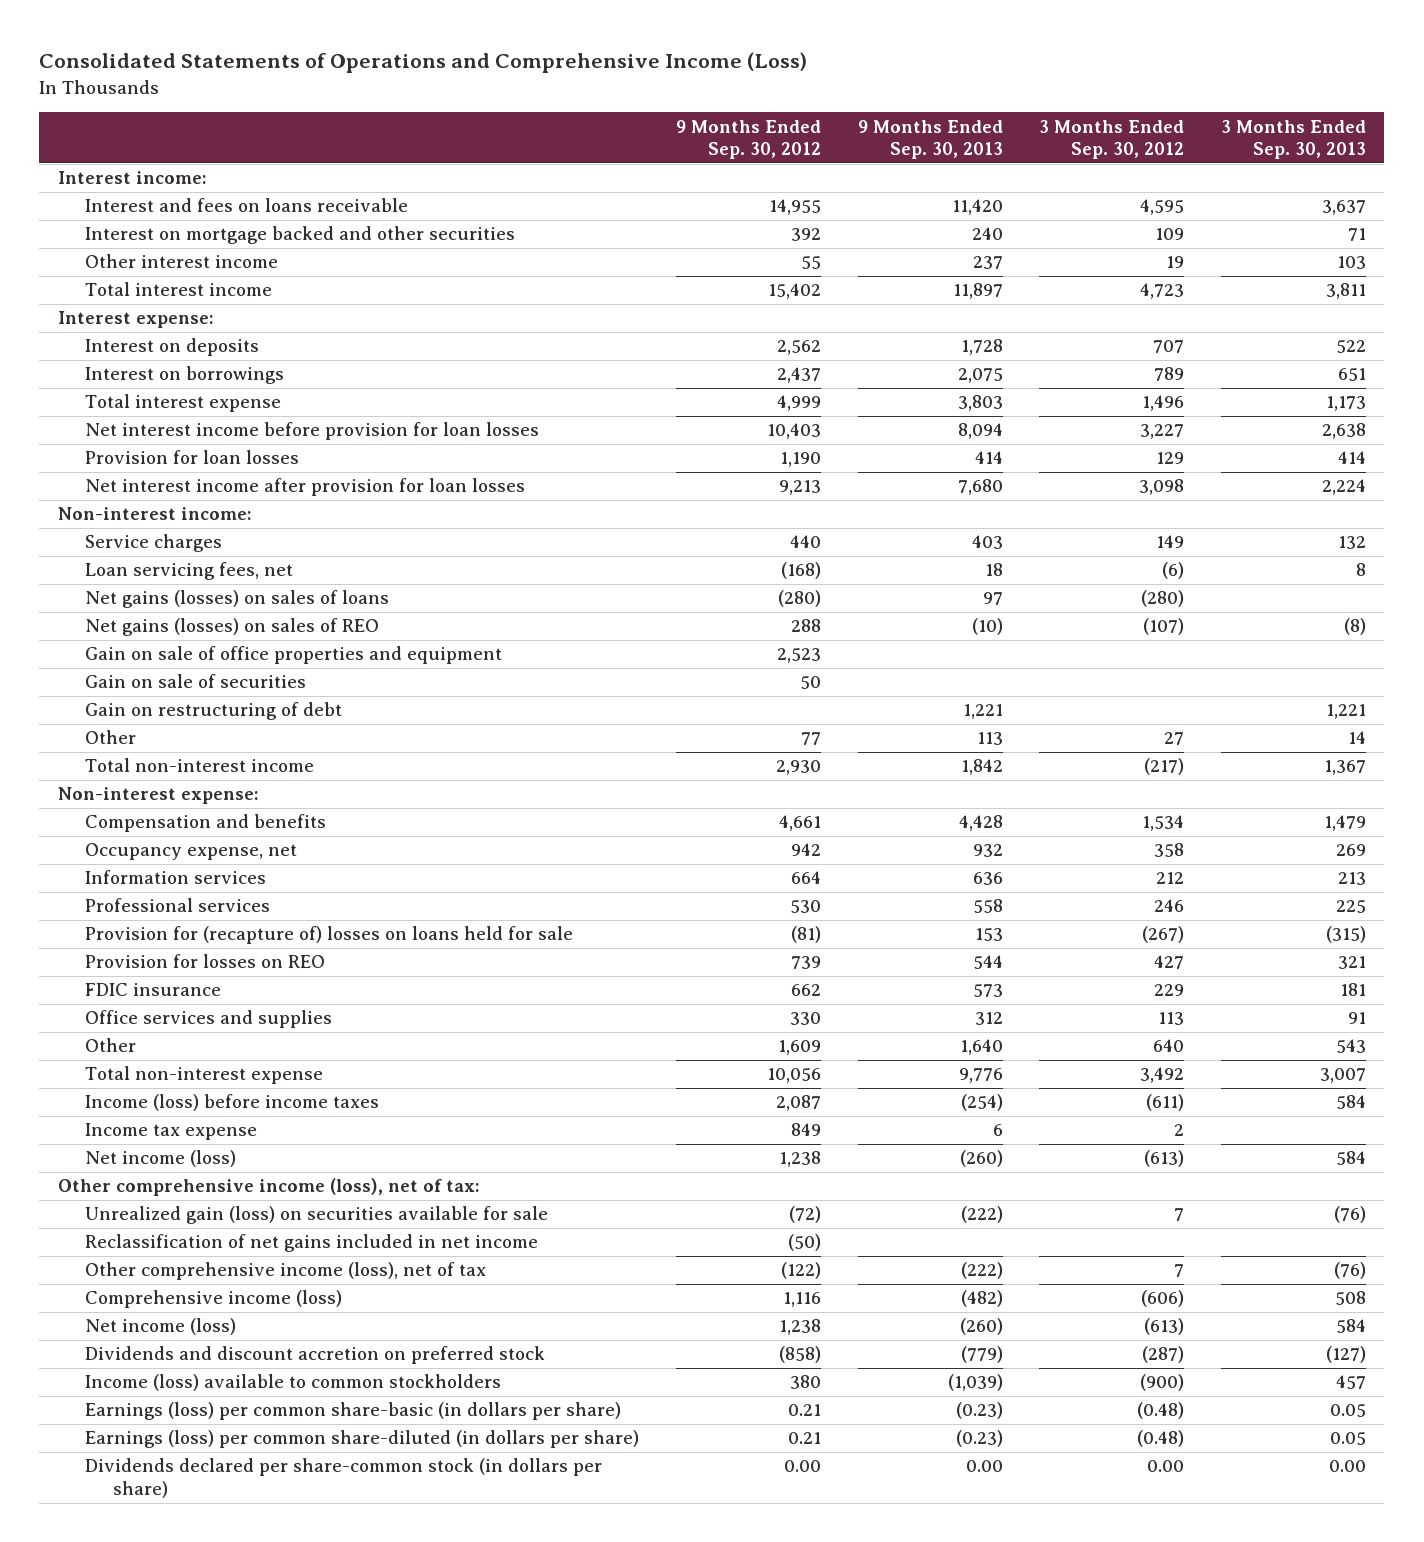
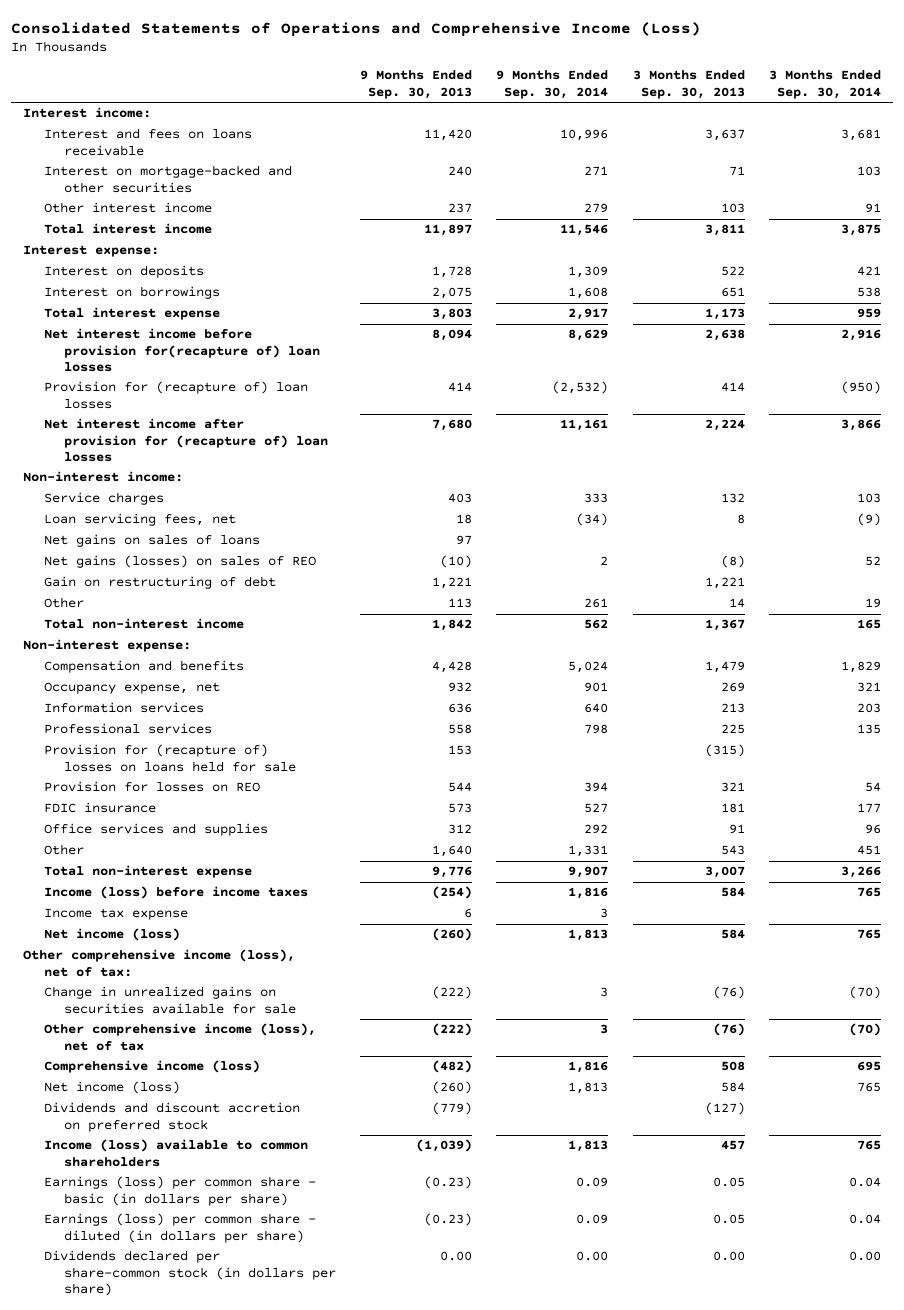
[676,119,822,160] 9 Months Ended Sep. 30, 2012 -> none
[1039,119,1185,160] 3 Months Ended Sep. 30, 2012 -> none
none -> [496,70,609,99] 9 Months Ended Sep. 30, 2014
none -> [768,70,881,99] 3 Months Ended Sep. 30, 2014
[85,226,516,245] Interest on mortgage backed and other securities -> [43,165,292,193] Interest on mortgage-backed and other securities
[85,422,540,441] Net interest income before provision for loan losses -> [43,328,320,373] Net interest income before provision for(recapture of) loan losses
[85,450,300,465] Provision for loan losses -> [43,381,308,409] Provision for (recapture of) loan losses
[85,478,526,497] Net interest income after provision for loan losses -> [43,418,328,463] Net interest income after provision for (recapture of) loan losses
[85,590,390,609] Net gains (losses) on sales of loans -> [43,534,260,548] Net gains on sales of loans
[85,646,503,665] Gain on sale of office properties and equipment -> none
[85,674,307,689] Gain on sale of securities -> none
[85,1234,539,1253] Reclassification of net gains included in net income -> none
[85,1206,549,1225] Unrealized gain (loss) on securities available for sale -> [43,986,296,1014] Change in unrealized gains on securities available for sale
[85,1374,502,1392] Income (loss) available to common stockholders -> [43,1139,308,1167] Income (loss) available to common shareholders
[85,1402,622,1421] Earnings (loss) per common share-basic (in dollars per share) -> [43,1176,316,1206] Earnings (loss) per common share - basic (in dollars per share)
[85,1430,640,1449] Earnings (loss) per common share-diluted (in dollars per share) -> [43,1213,316,1243] Earnings (loss) per common share - diluted (in dollars per share)

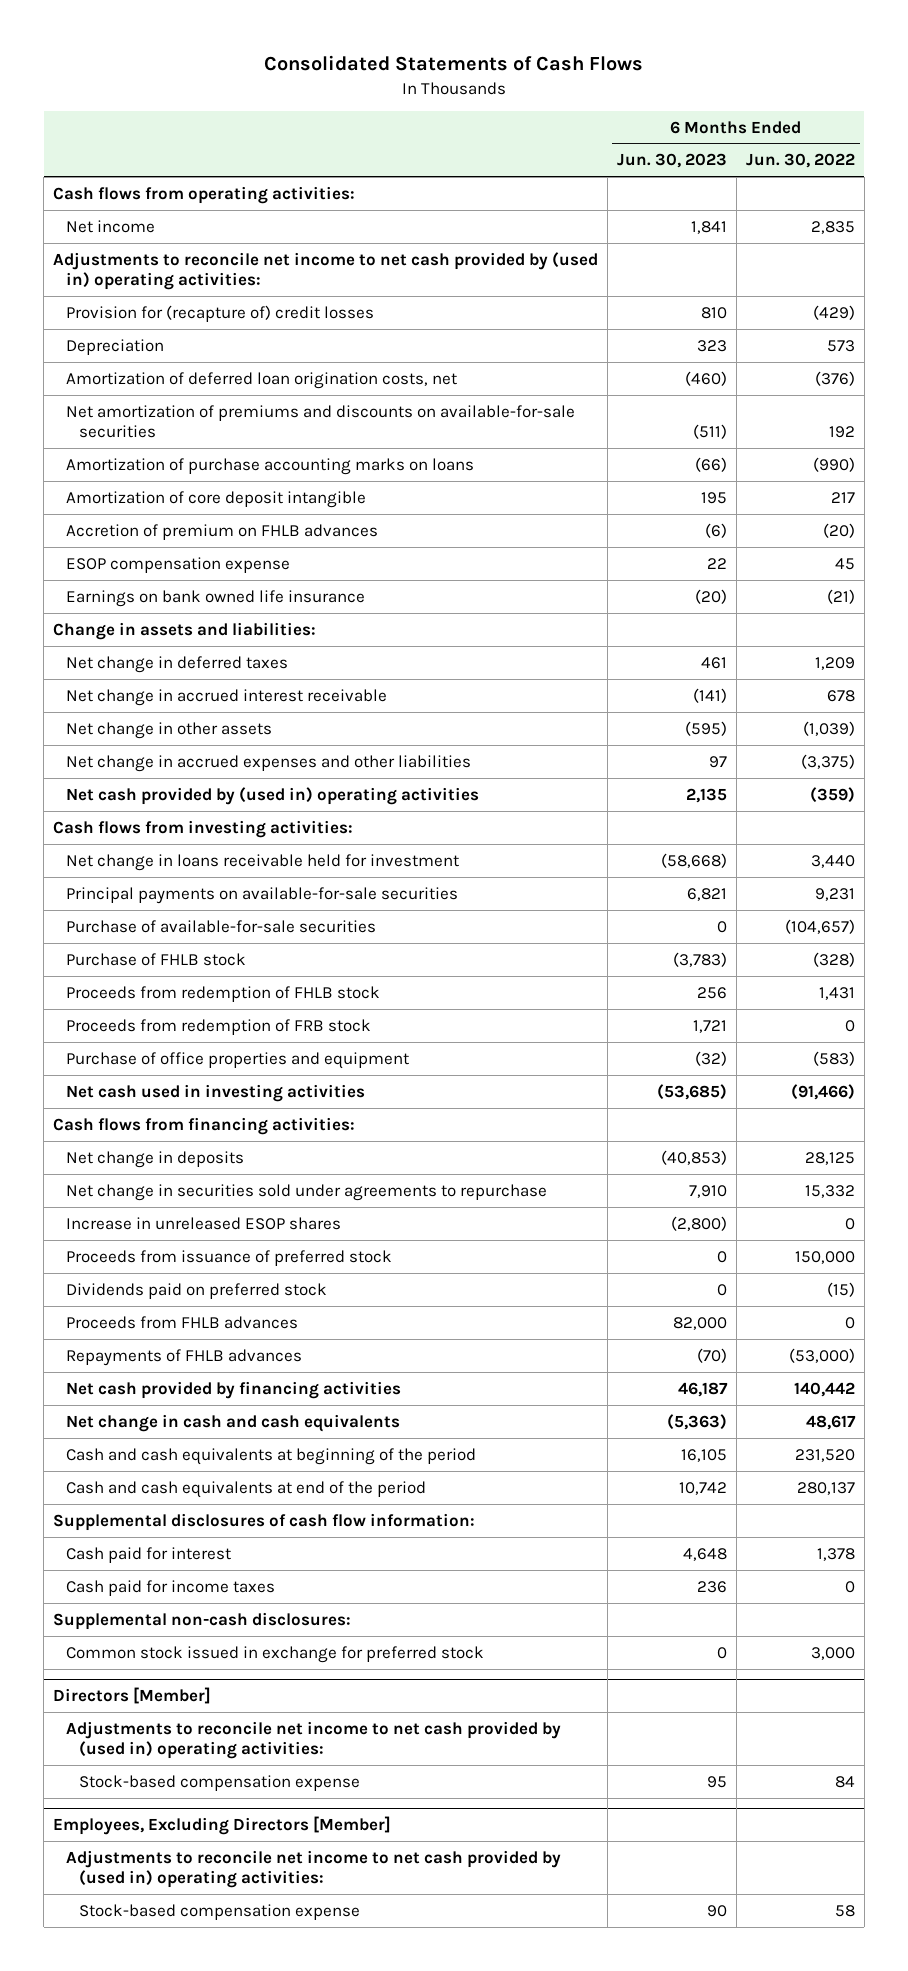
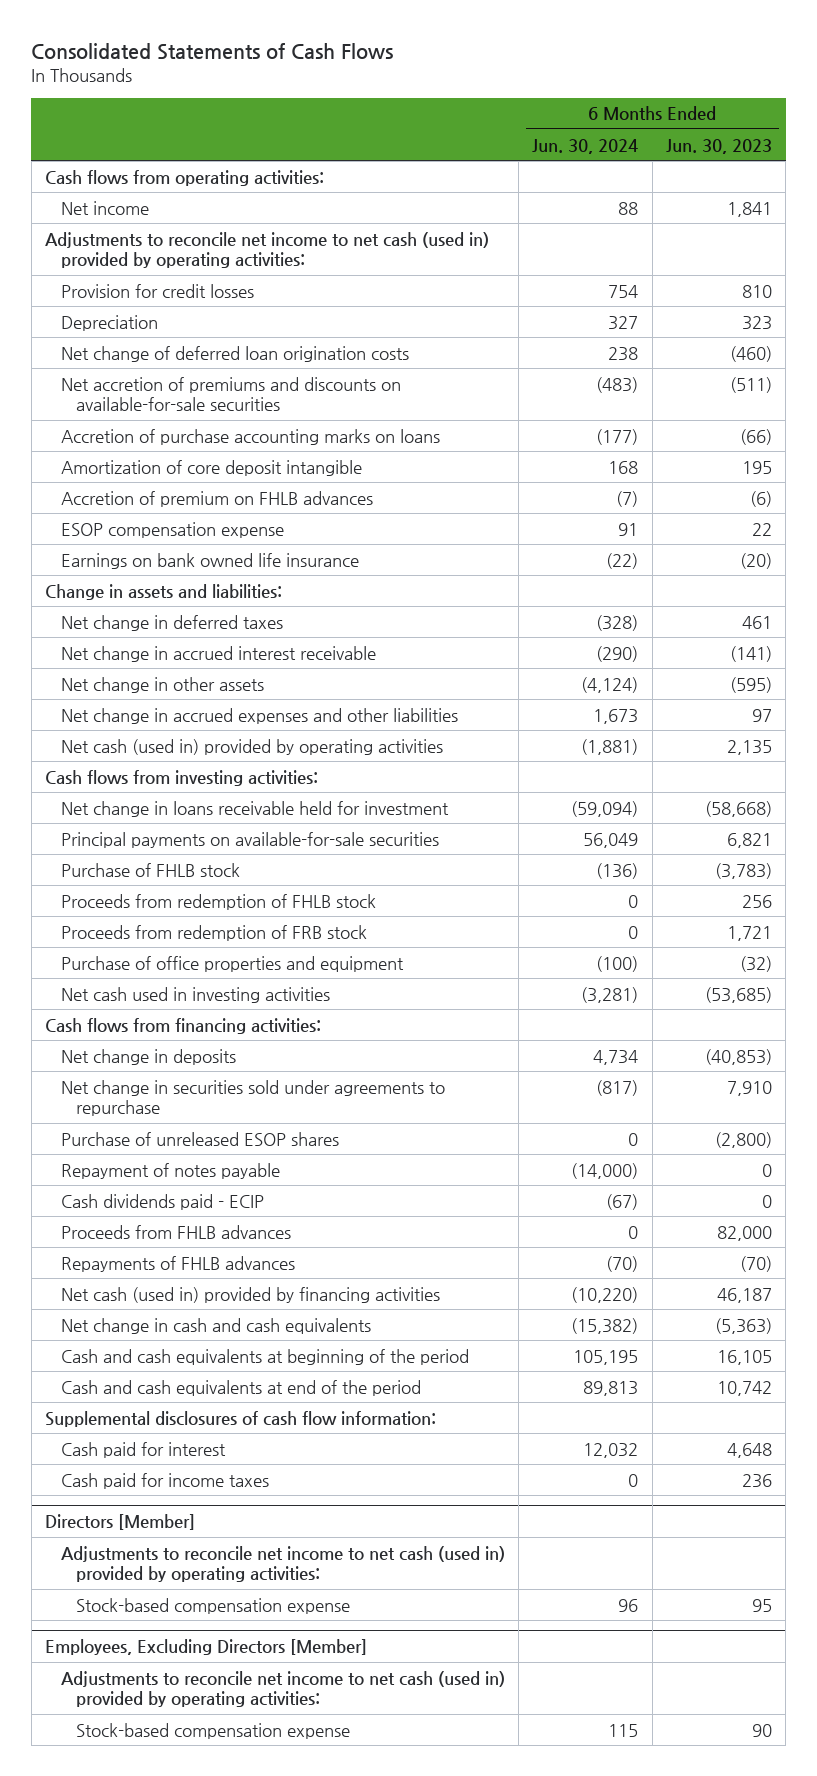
[745,153,855,169] Jun. 30, 2022 -> none
none -> [532,138,639,154] Jun. 30, 2024
[53,251,599,291] Adjustments to reconcile net income to net cash provided by (used in) operating activities: -> [45,231,490,268] Adjustments to reconcile net income to net cash (used in) provided by operating activities:
[66,304,375,322] Provision for (recapture of) credit losses -> [60,283,254,298] Provision for credit losses
[66,371,458,389] Amortization of deferred loan origination costs, net -> [60,345,409,362] Net change of deferred loan origination costs
[66,404,576,439] Net amortization of premiums and discounts on available-for-sale securities -> [60,376,401,411] Net accretion of premiums and discounts on available-for-sale securities
[66,457,475,475] Amortization of purchase accounting marks on loans -> [60,428,440,445] Accretion of purchase accounting marks on loans
[66,786,480,805] Net cash provided by (used in) operating activities -> [60,738,443,755] Net cash (used in) provided by operating activities
[66,919,377,933] Purchase of available-for-sale securities -> none
[66,1216,342,1230] Increase in unreleased ESOP shares -> none
[66,1249,393,1266] Proceeds from issuance of preferred stock -> none
[66,1282,328,1299] Dividends paid on preferred stock -> none
none -> [60,1131,339,1146] Purchase of unreleased ESOP shares
none -> [60,1162,280,1179] Repayment of notes payable
none -> [60,1193,264,1210] Cash dividends paid - ECIP
[66,1380,402,1399] Net cash provided by financing activities -> [60,1286,440,1303] Net cash (used in) provided by financing activities
[53,1611,352,1630] Supplemental non-cash disclosures: -> none
[66,1645,485,1663] Common stock issued in exchange for preferred stock -> none
[66,1720,562,1760] Adjustments to reconcile net income to net cash provided by (used in) operating activities: -> [60,1545,505,1582] Adjustments to reconcile net income to net cash (used in) provided by operating activities:
[66,1849,562,1889] Adjustments to reconcile net income to net cash provided by (used in) operating activities: -> [60,1670,505,1707] Adjustments to reconcile net income to net cash (used in) provided by operating activities:

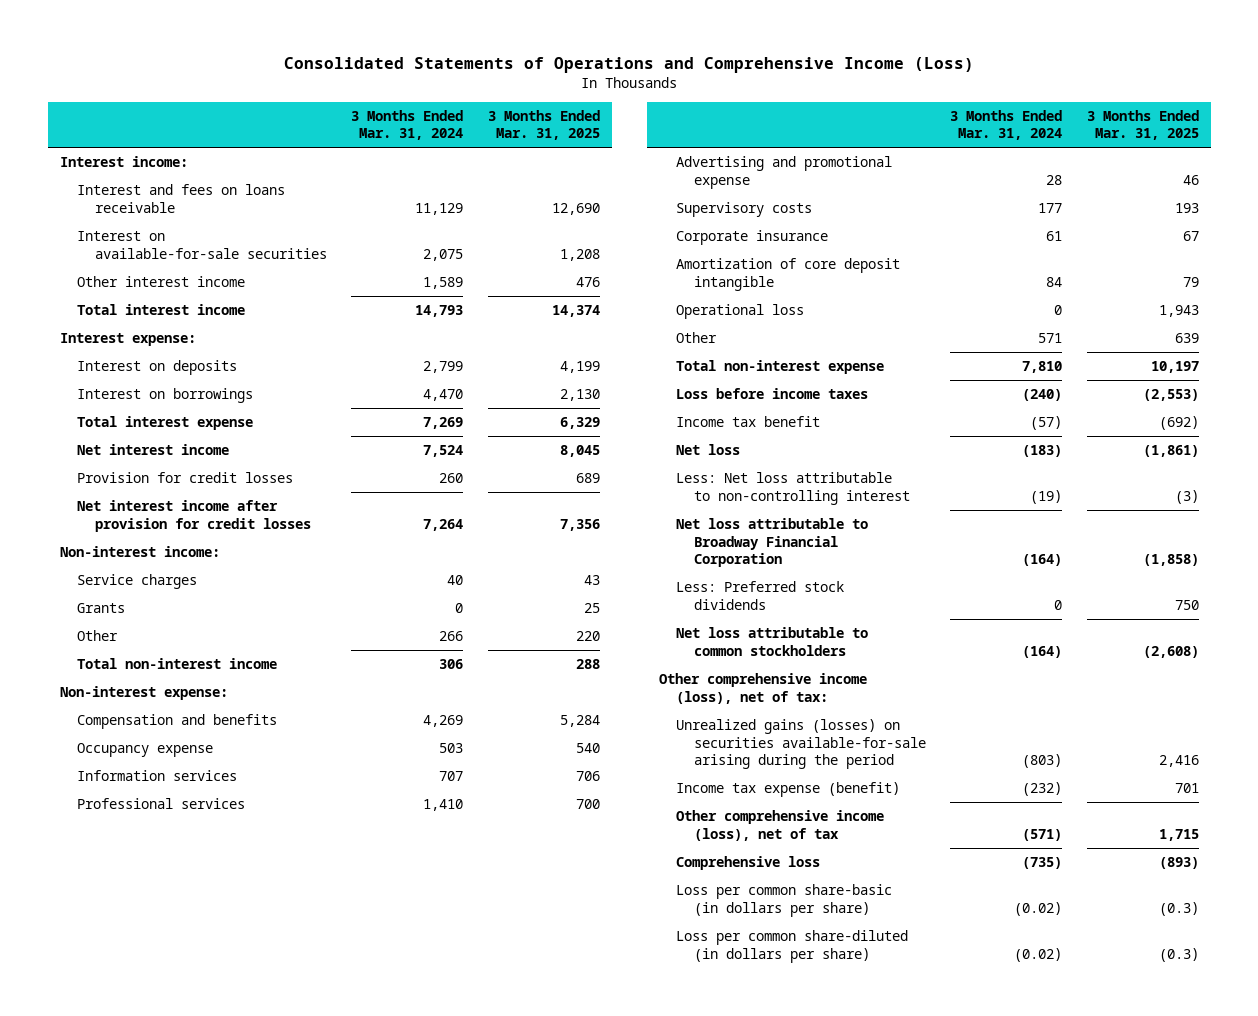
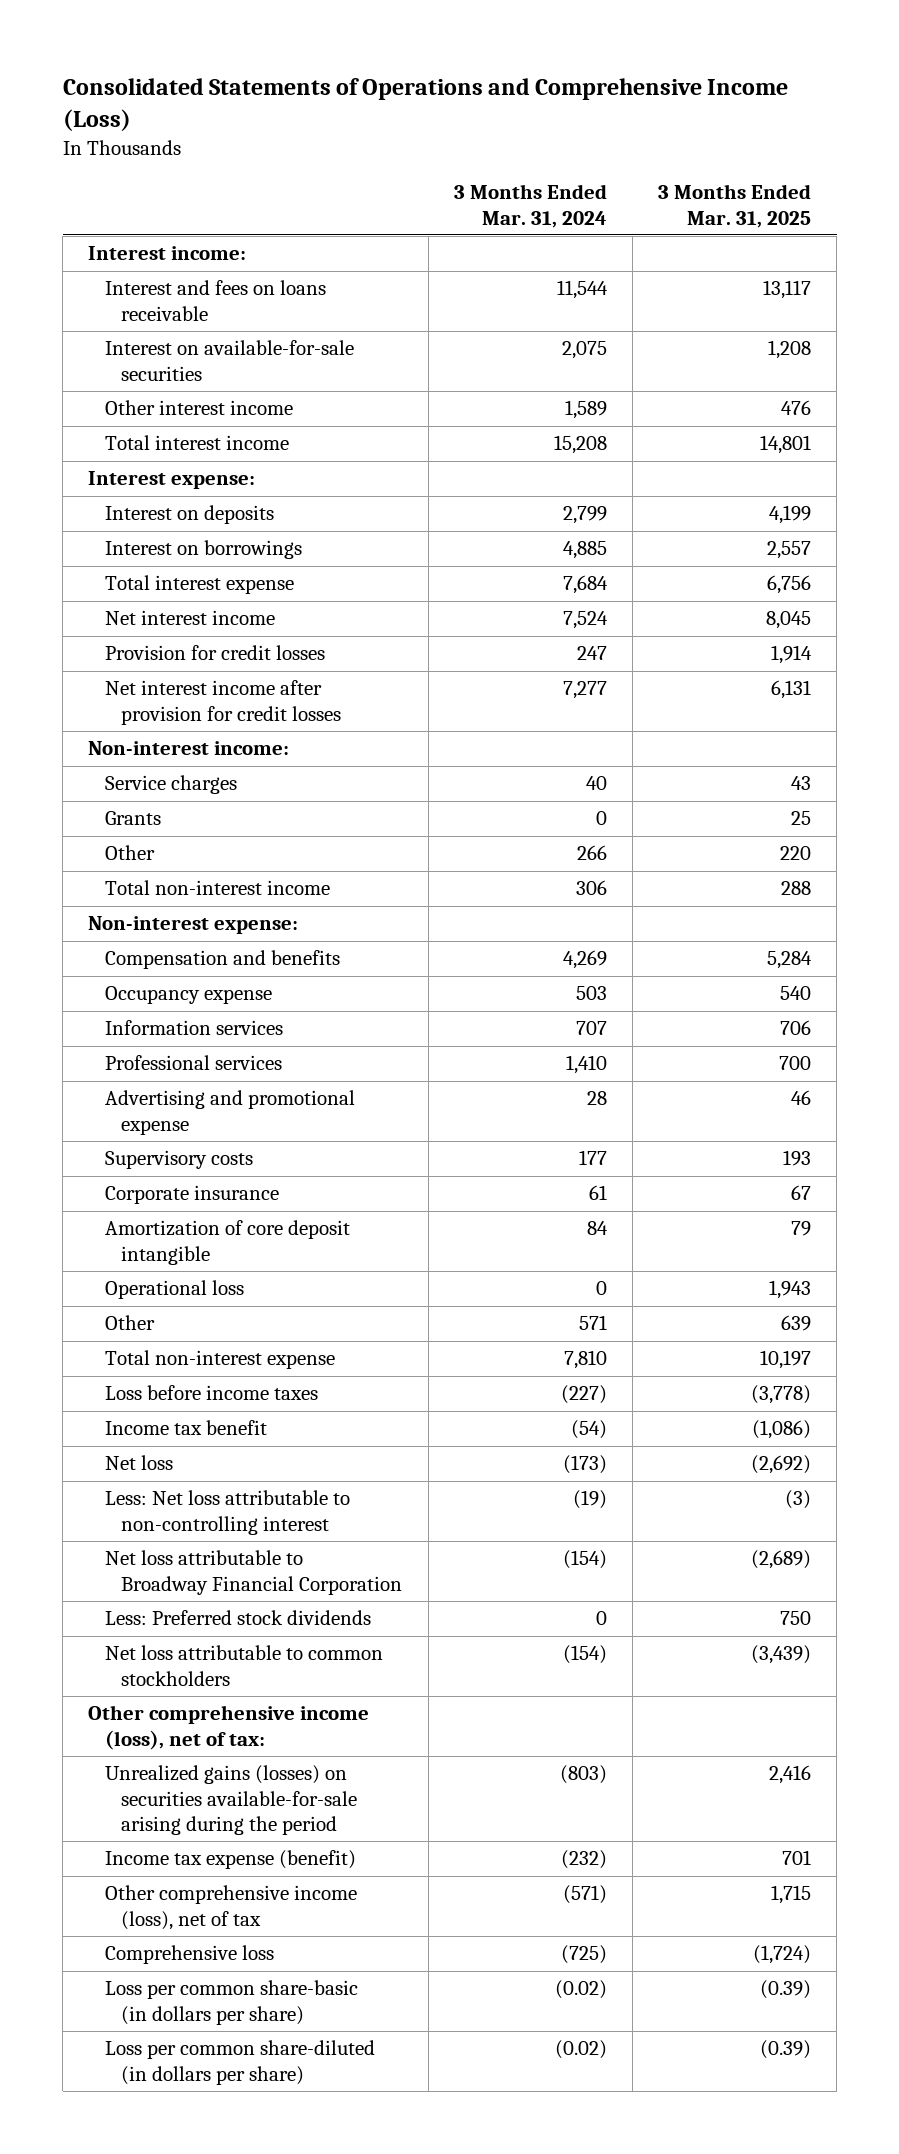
[415,202,464,215] 11,129 -> [556,280,608,300] 11,544
[551,202,600,215] 12,690 -> [762,280,811,300] 13,117
[415,305,464,318] 14,793 -> [553,435,607,455] 15,208
[551,305,600,318] 14,374 -> [759,435,811,455] 14,801
[423,389,464,402] 4,470 -> [562,541,607,560] 4,885
[559,389,600,402] 2,130 -> [766,541,811,560] 2,557
[423,417,464,430] 7,269 -> [562,575,608,595] 7,684
[559,417,600,430] 6,329 -> [766,575,811,595] 6,756
[439,473,464,484] 260 -> [576,646,607,661] 247
[575,473,600,484] 689 -> [770,645,812,665] 1,914
[423,518,464,531] 7,264 -> [562,681,607,700] 7,277
[559,518,600,531] 7,356 -> [770,680,811,700] 6,131
[1022,389,1063,402] (240) -> [560,1385,607,1405] (227)
[1142,389,1199,402] (2,553) -> [750,1385,811,1405] (3,778)
[1030,416,1063,431] (57) -> [570,1420,607,1440] (54)
[1158,416,1199,431] (692) -> [751,1420,811,1440] (1,086)
[1022,445,1063,458] (183) -> [562,1455,607,1475] (173)
[1142,445,1199,458] (1,861) -> [750,1455,811,1475] (2,692)
[1022,553,1063,566] (164) -> [562,1550,607,1570] (154)
[1142,553,1199,566] (1,858) -> [750,1550,811,1570] (2,689)
[1022,645,1063,658] (164) -> [562,1645,607,1665] (154)
[1142,645,1199,658] (2,608) -> [750,1645,811,1665] (3,439)
[1022,857,1063,870] (735) -> [560,1945,607,1965] (725)
[1158,857,1199,870] (893) -> [752,1945,811,1965] (1,724)
[1158,901,1199,916] (0.3) -> [759,1980,811,2000] (0.39)
[1158,947,1199,962] (0.3) -> [759,2040,811,2060] (0.39)

